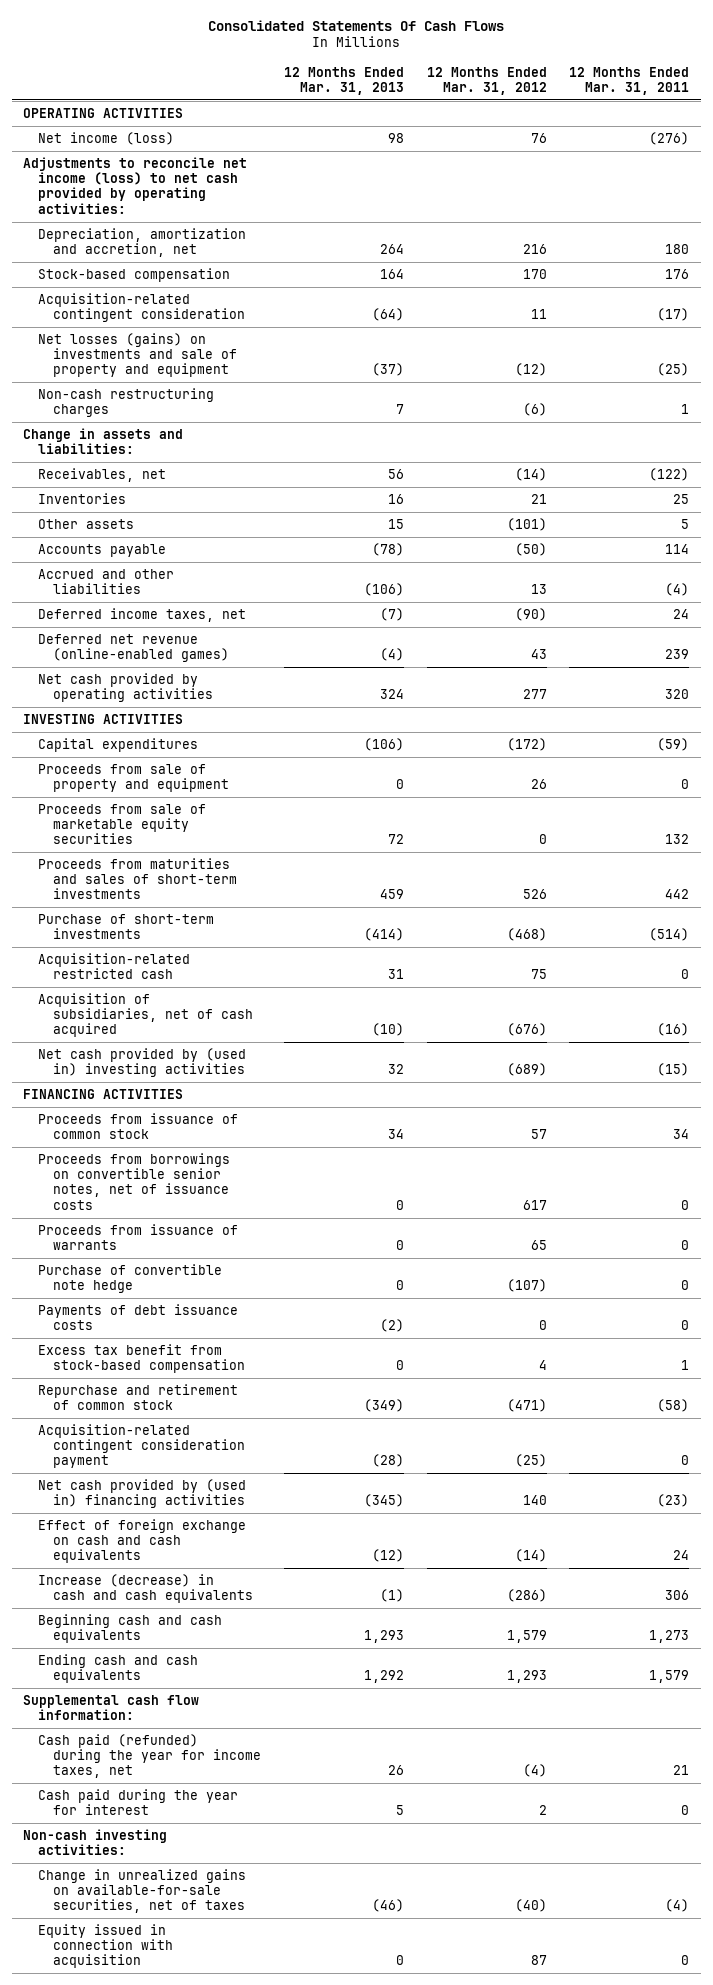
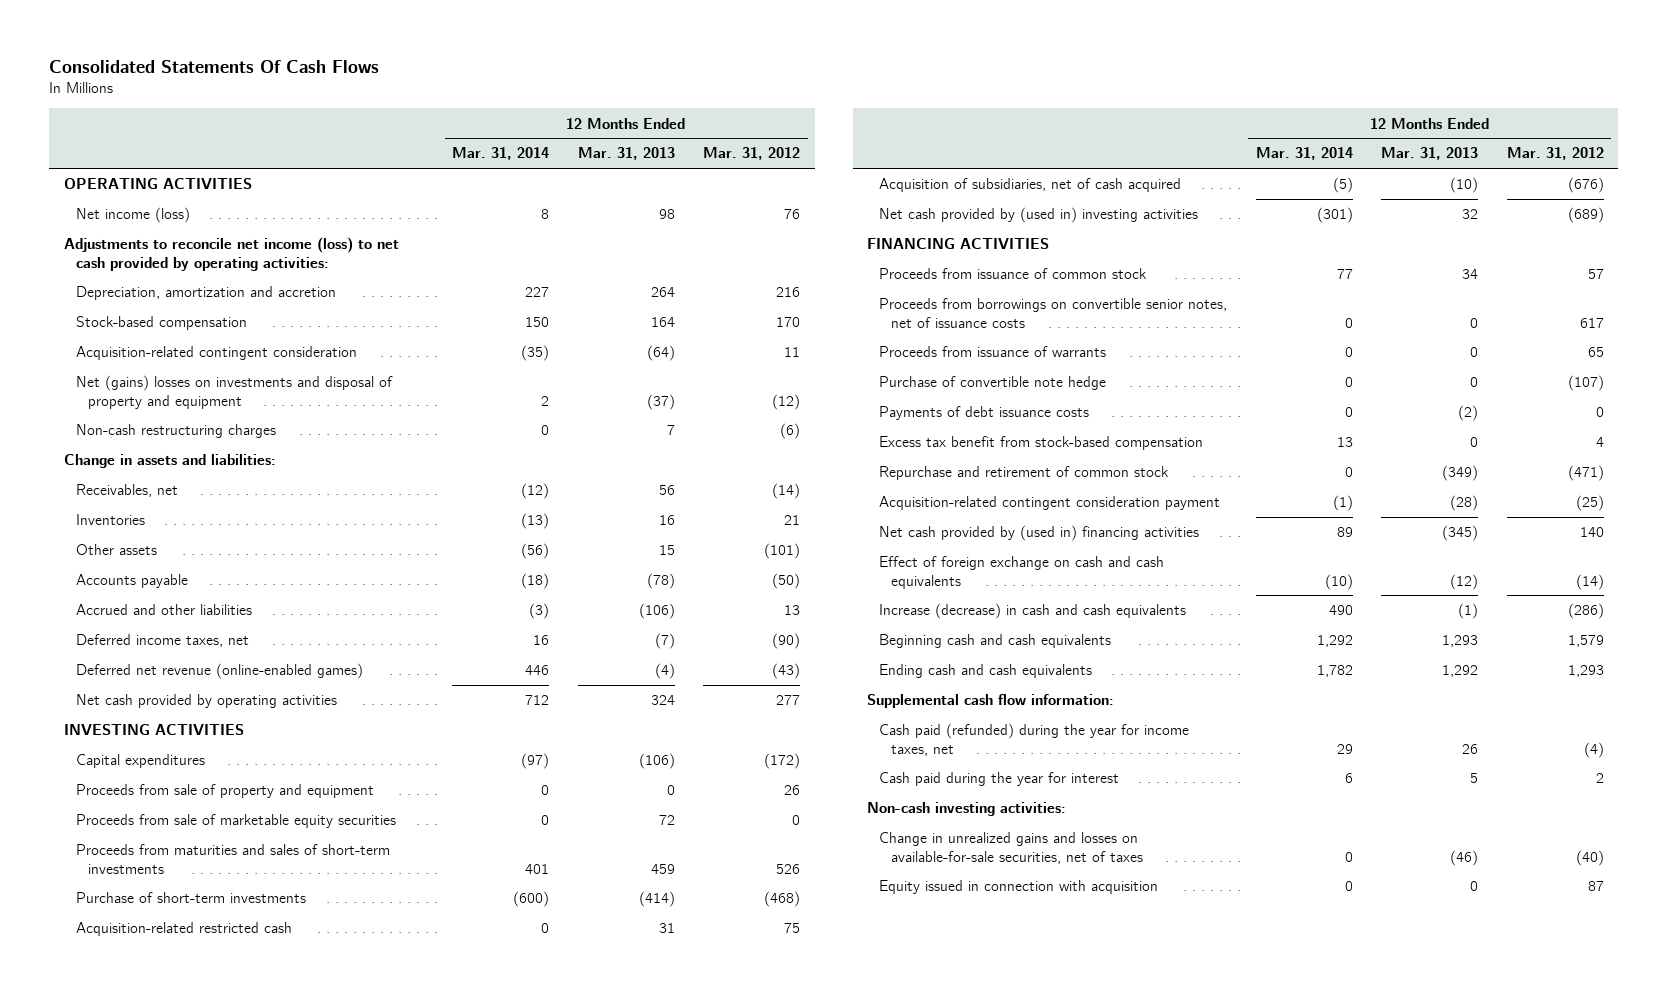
[569,66,690,95] 12 Months Ended Mar. 31, 2011 -> none
none -> [452,147,550,161] Mar. 31, 2014
[38,227,247,258] Depreciation, amortization and accretion, net -> [75,286,336,301] Depreciation, amortization and accretion
[38,332,238,378] Net losses (gains) on investments and sale of property and equipment -> [75,375,393,409] Net (gains) losses on investments and disposal of property and equipment
[530,649,547,660] 43 -> [772,663,801,680] (43)
[38,1868,247,1914] Change in unrealized gains on available-for-sale securities, net of taxes -> [879,832,1144,864] Change in unrealized gains and losses on available-for-sale securities, net of taxes

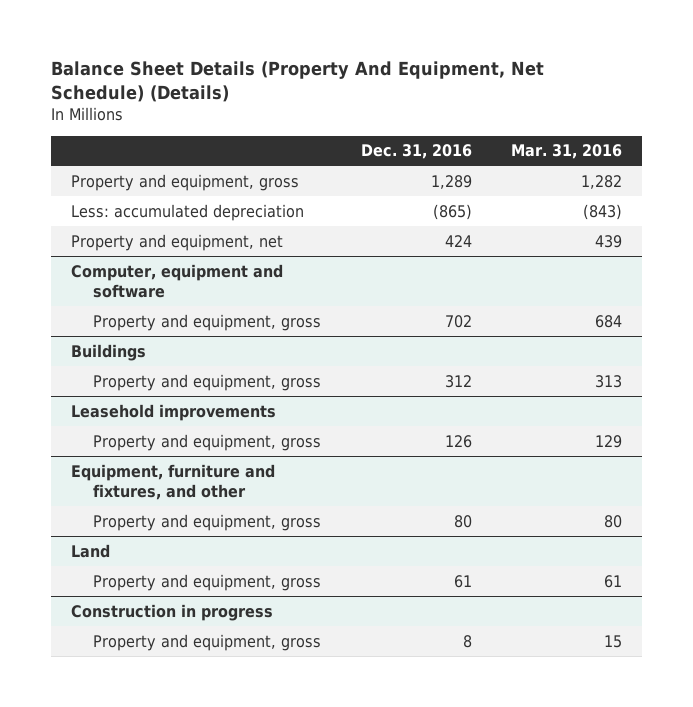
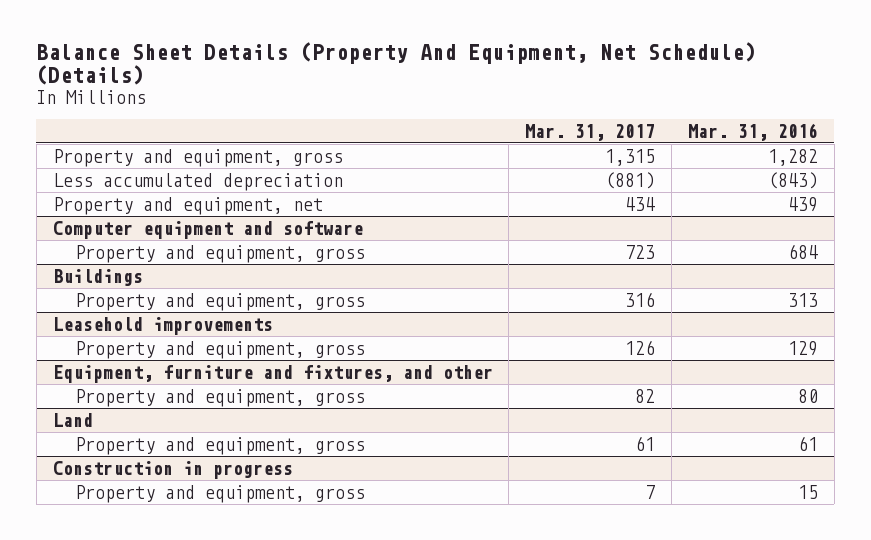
[360,144,472,160] Dec. 31, 2016 -> none
none -> [525,123,656,141] Mar. 31, 2017
[71,203,305,221] Less: accumulated depreciation -> [52,172,343,191] Less accumulated depreciation
[71,263,284,298] Computer, equipment and software -> [52,220,363,239] Computer equipment and software

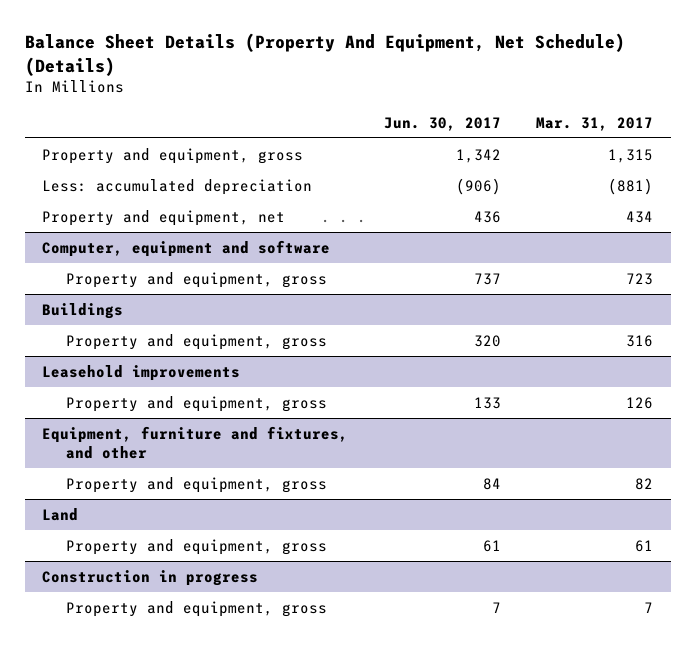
[688,122,819,141] Mar. 31, 2016 -> none
none -> [383,116,501,131] Jun. 30, 2017
[52,172,343,191] Less accumulated depreciation -> [42,178,313,195] Less: accumulated depreciation
[52,220,363,239] Computer equipment and software -> [42,239,331,257] Computer, equipment and software

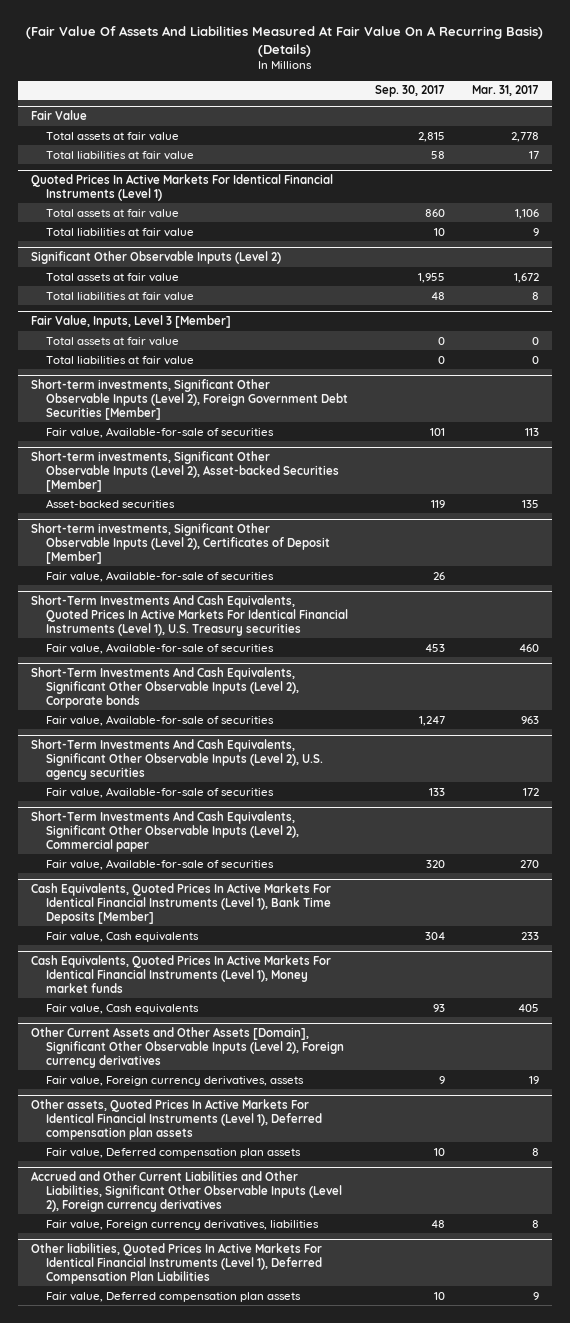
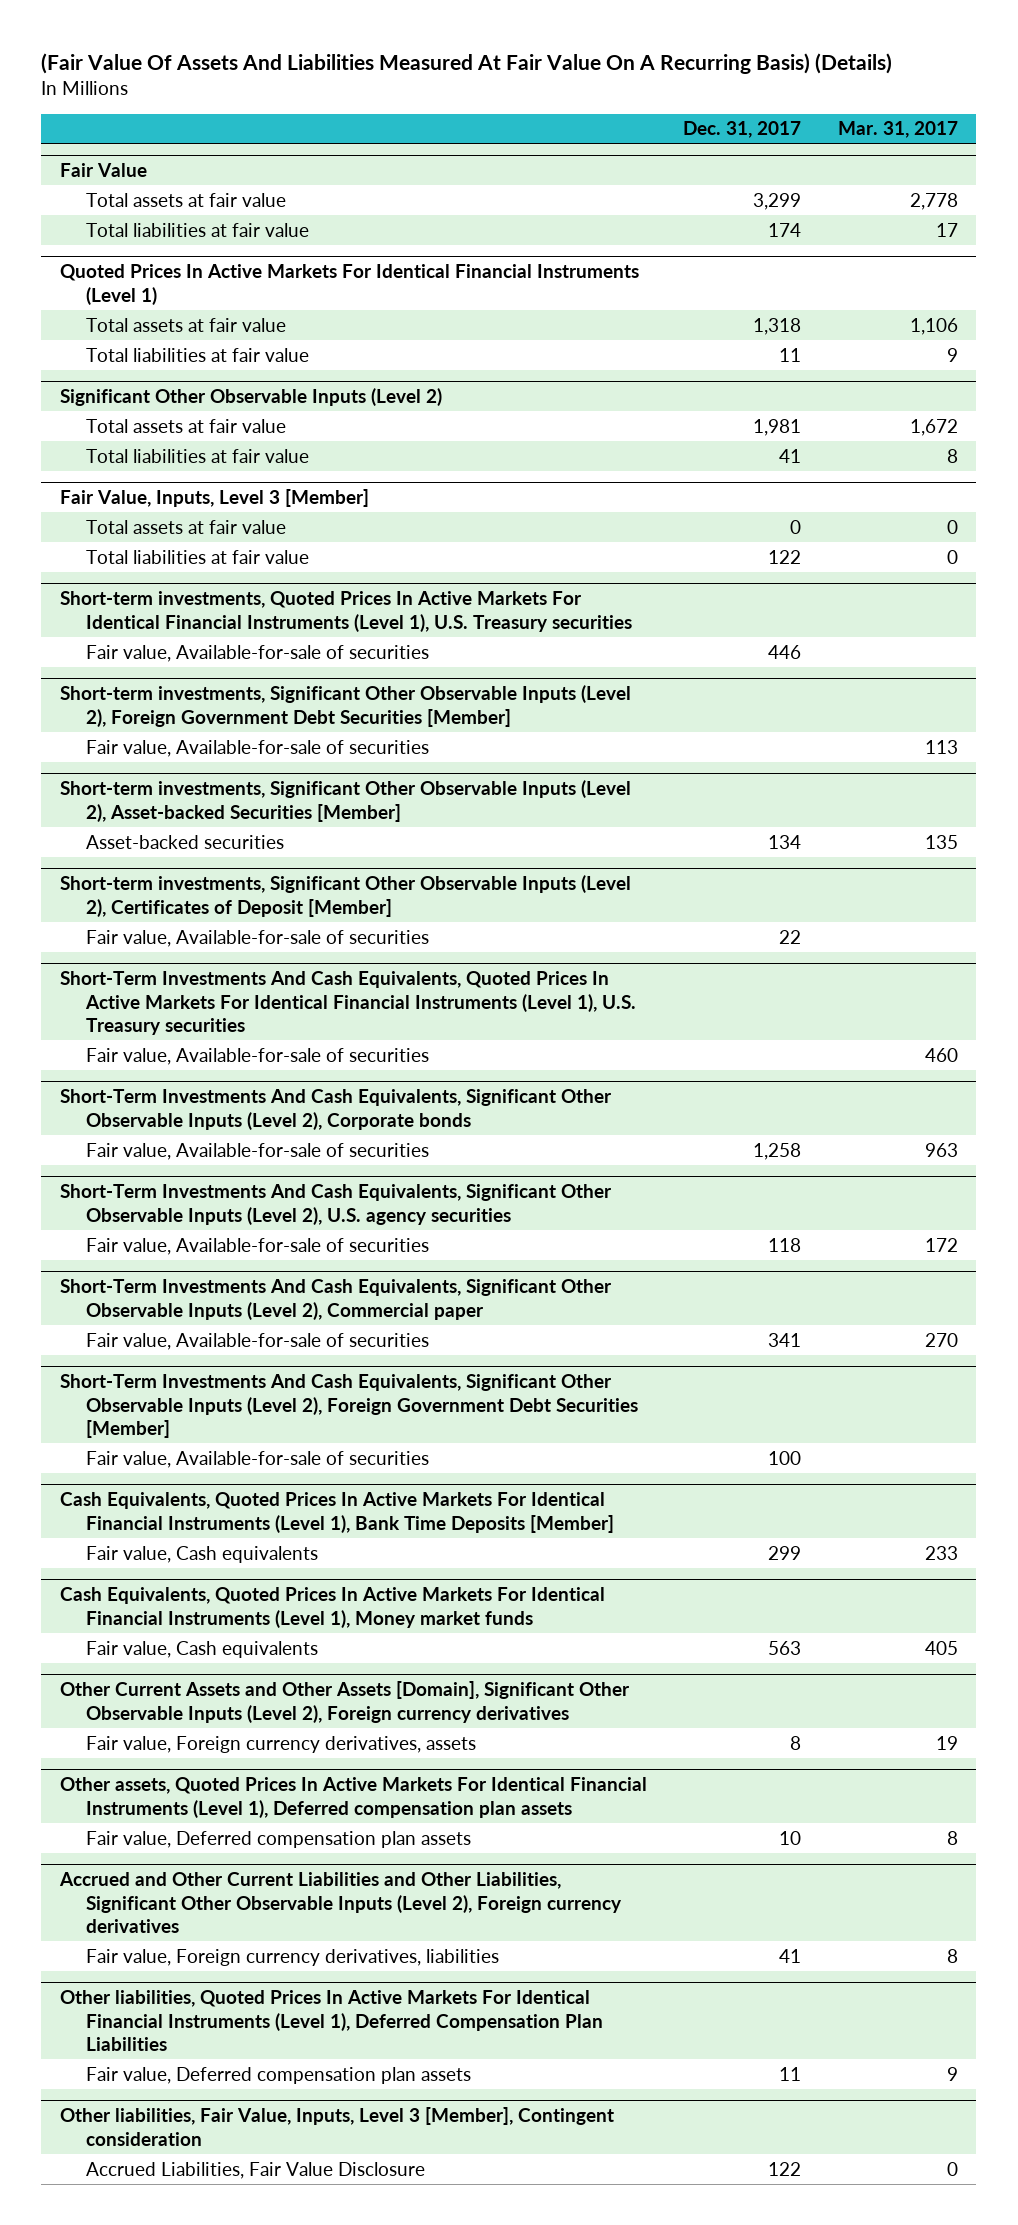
[375,85,446,98] Sep. 30, 2017 -> none
none -> [683,121,802,139] Dec. 31, 2017
none -> [59,591,632,632] Short-term investments, Quoted Prices In Active Markets For Identical Financial Instruments (Level 1), U.S. Treasury securities
none -> [85,644,429,662] Fair value, Available-for-sale of securities
none -> [59,1374,638,1439] Short-Term Investments And Cash Equivalents, Significant Other Observable Inputs (Level 2), Foreign Government Debt Securities [Member]
none -> [85,1450,429,1468] Fair value, Available-for-sale of securities
none -> [59,2107,614,2146] Other liabilities, Fair Value, Inputs, Level 3 [Member], Contingent consideration
none -> [85,2161,425,2179] Accrued Liabilities, Fair Value Disclosure

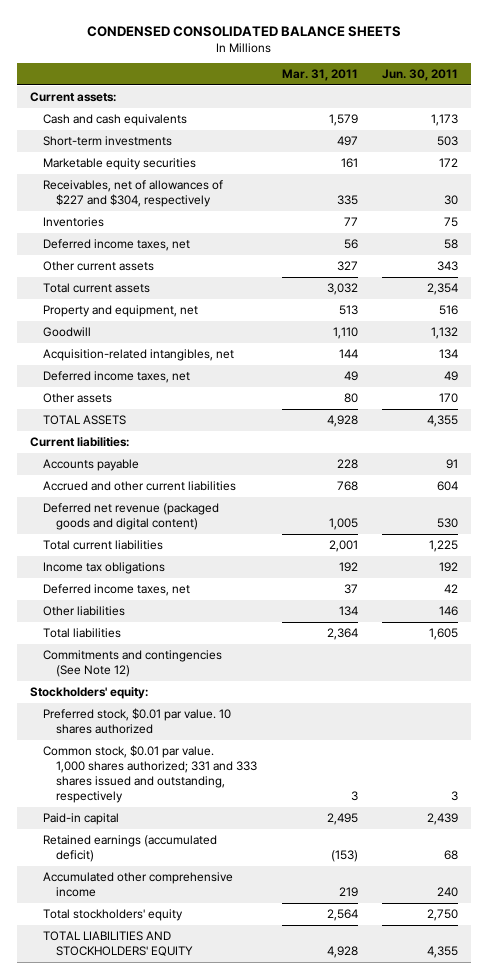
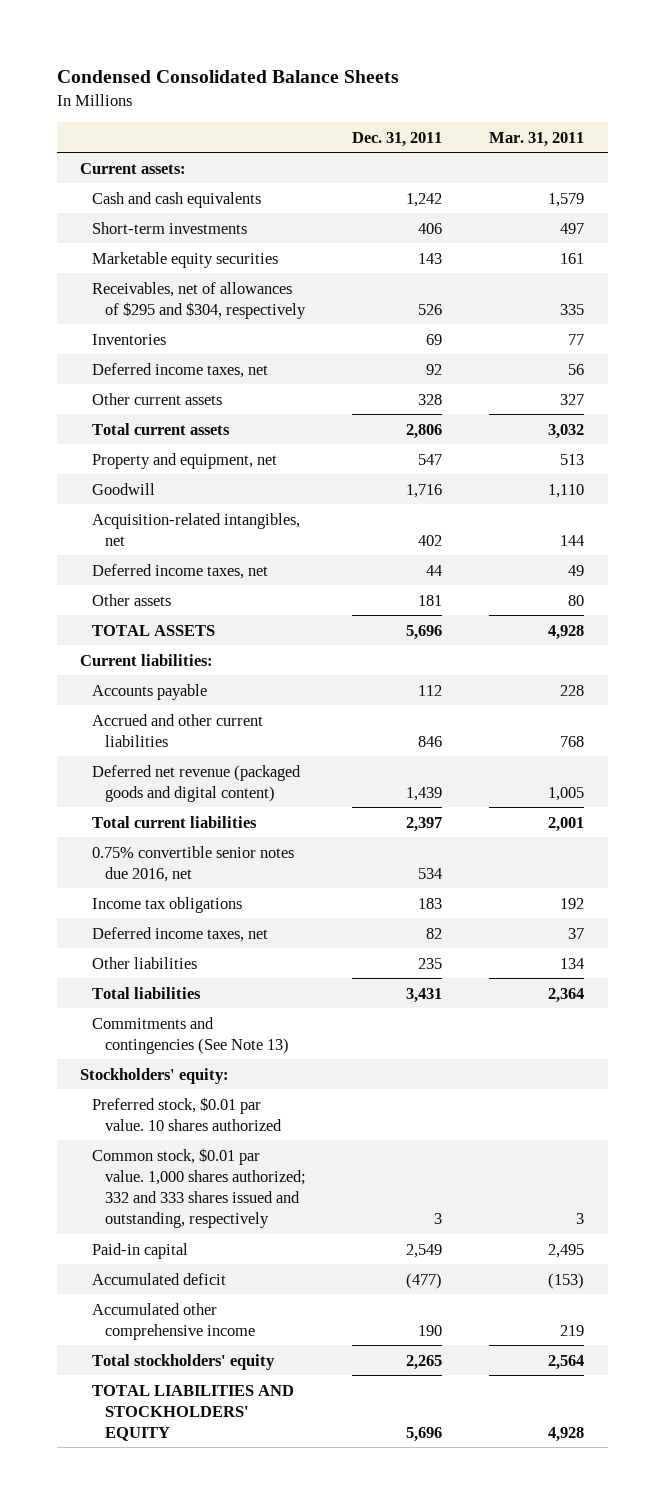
[86,25,401,37] CONDENSED CONSOLIDATED BALANCE SHEETS -> [56,69,399,83] Condensed Consolidated Balance Sheets
[382,69,459,82] Jun. 30, 2011 -> none
none -> [352,131,443,147] Dec. 31, 2011
[42,179,223,208] Receivables, net of allowances of $227 and $304, respectively -> [92,281,306,319] Receivables, net of allowances of $295 and $304, respectively
none -> [92,845,295,882] 0.75% convertible senior notes due 2016, net
[42,649,222,678] Commitments and contingencies (See Note 12) -> [92,1016,289,1054] Commitments and contingencies (See Note 13)
[42,744,257,804] Common stock, $0.01 par value. 1,000 shares authorized; 331 and 333 shares issued and outstanding, respectively -> [92,1147,306,1228] Common stock, $0.01 par value. 1,000 shares authorized; 332 and 333 shares issued and outstanding, respectively
[42,834,217,863] Retained earnings (accumulated deficit) -> [92,1272,227,1285] Accumulated deficit

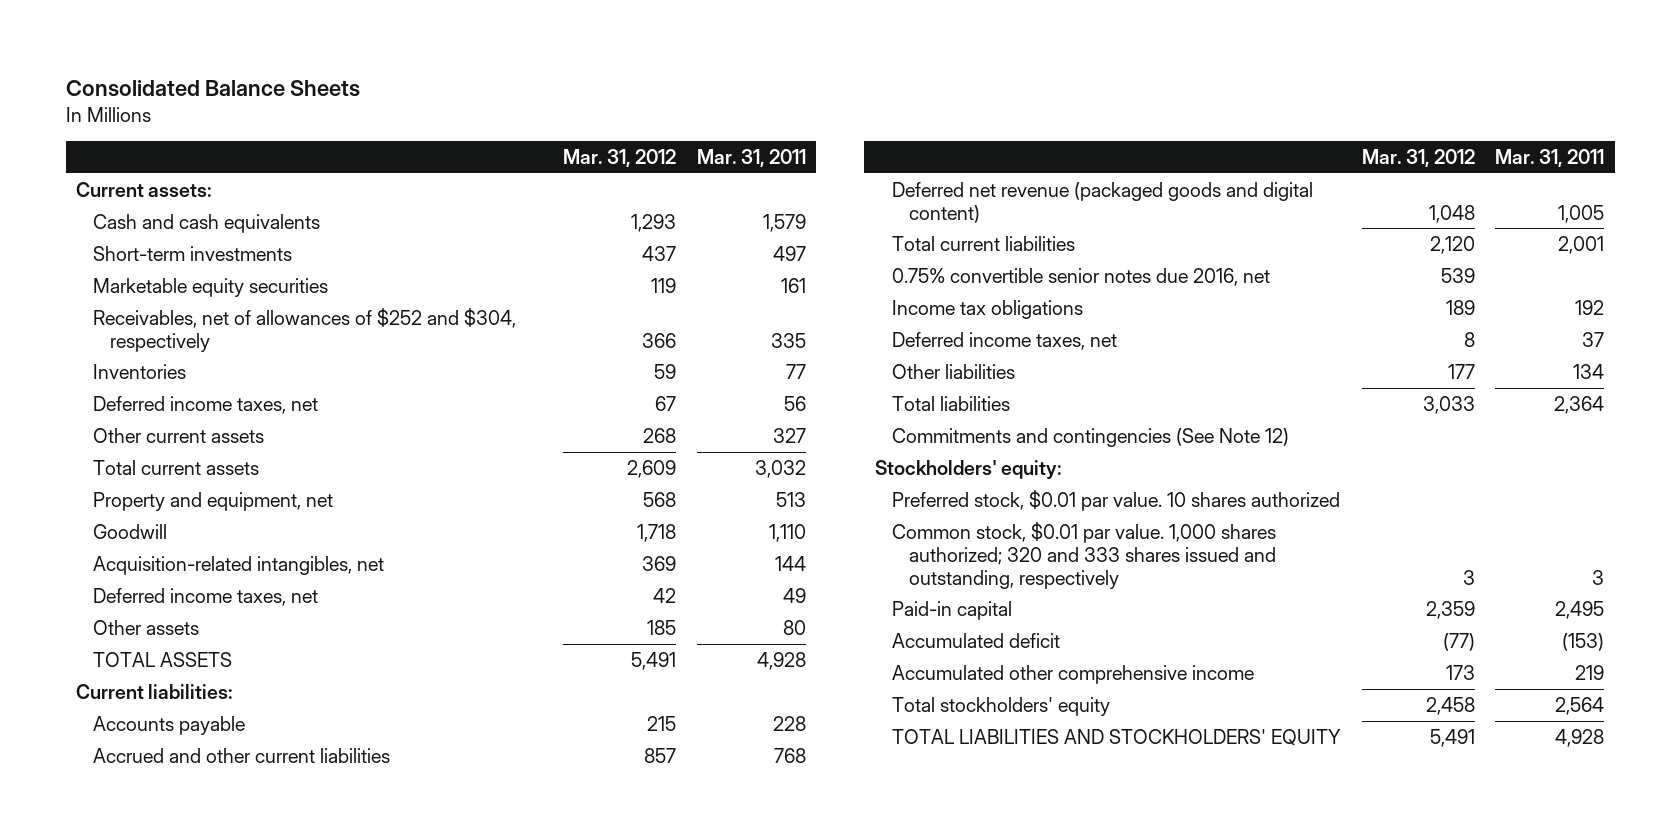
[56,69,399,83] Condensed Consolidated Balance Sheets -> [65,79,360,97] Consolidated Balance Sheets
[352,131,443,147] Dec. 31, 2011 -> none
none -> [562,148,676,167] Mar. 31, 2012
[92,281,306,319] Receivables, net of allowances of $295 and $304, respectively -> [93,307,517,352] Receivables, net of allowances of $252 and $304, respectively
[92,1016,289,1054] Commitments and contingencies (See Note 13) -> [891,427,1289,447] Commitments and contingencies (See Note 12)
[92,1147,306,1228] Common stock, $0.01 par value. 1,000 shares authorized; 332 and 333 shares issued and outstanding, respectively -> [891,521,1277,589] Common stock, $0.01 par value. 1,000 shares authorized; 320 and 333 shares issued and outstanding, respectively

